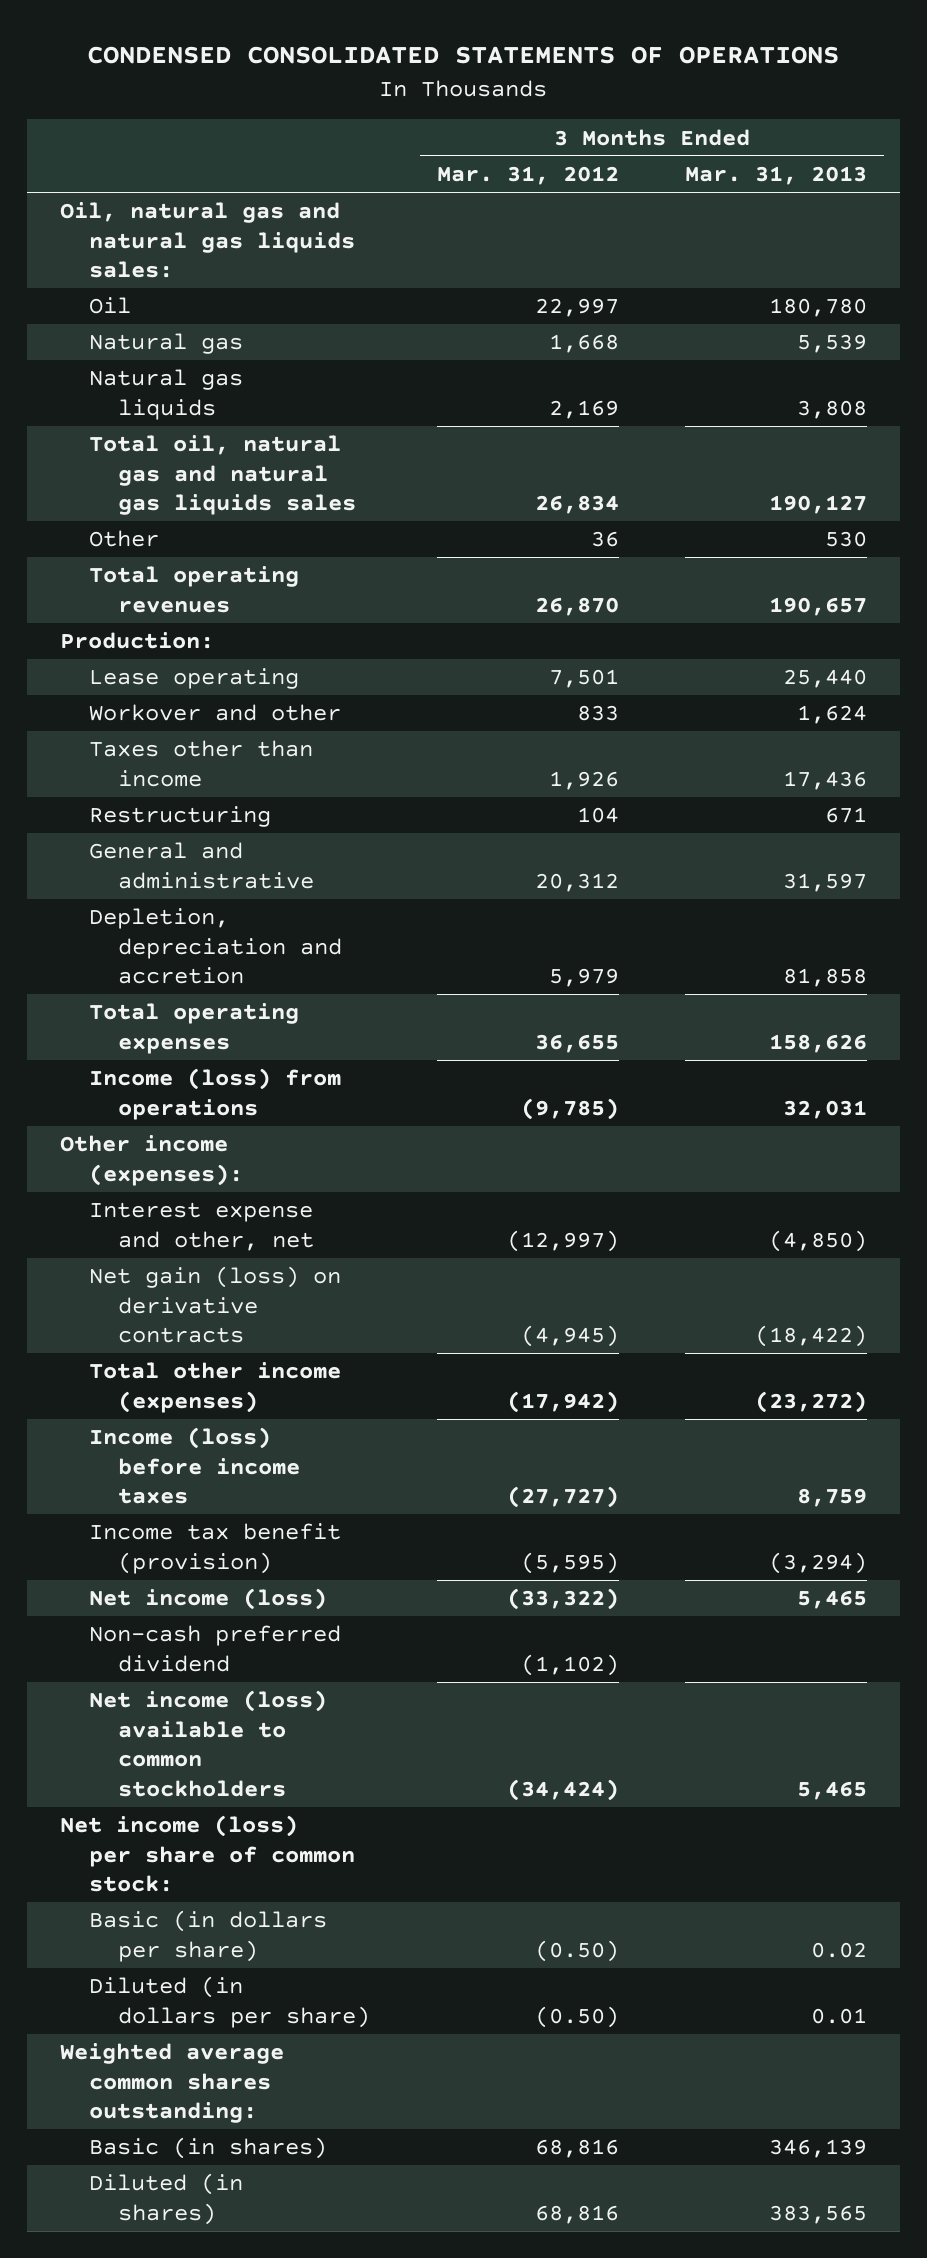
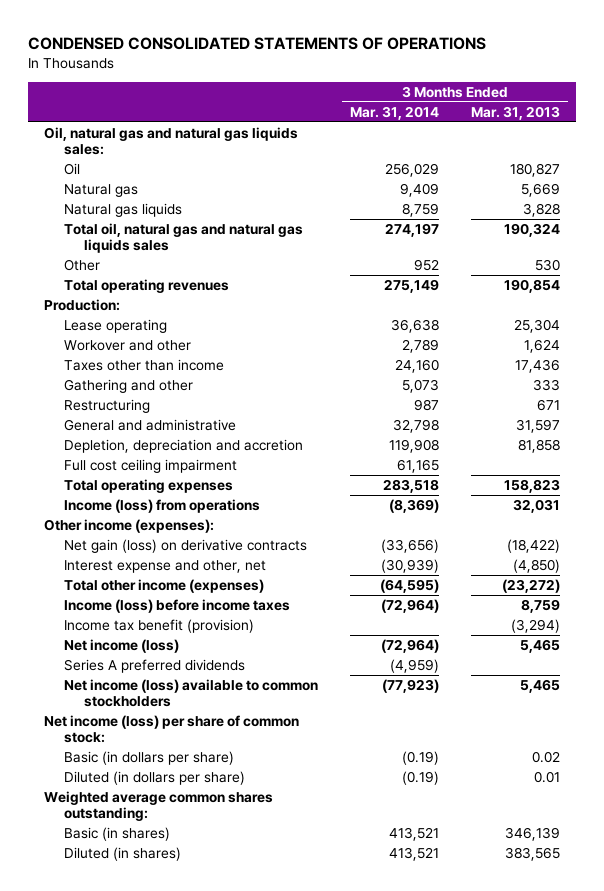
[436,165,619,185] Mar. 31, 2012 -> none
none -> [350,105,440,120] Mar. 31, 2014
[769,298,868,318] 180,780 -> [510,162,561,177] 180,827
[797,334,868,354] 5,539 -> [521,182,561,197] 5,669
[797,399,868,419] 3,808 -> [523,202,561,217] 3,828
[769,495,868,515] 190,127 -> [504,222,561,237] 190,324
[769,596,868,616] 190,657 -> [504,278,561,293] 190,854
[783,669,868,689] 25,440 -> [514,318,561,333] 25,304
none -> [64,378,194,393] Gathering and other
none -> [64,458,238,473] Full cost ceiling impairment
[769,1033,868,1053] 158,626 -> [504,478,561,493] 158,823
[88,1202,315,1251] Interest expense and other, net -> [64,559,267,573] Interest expense and other, net
[88,1625,341,1672] Non-cash preferred dividend -> none
none -> [64,658,246,673] Series A preferred dividends

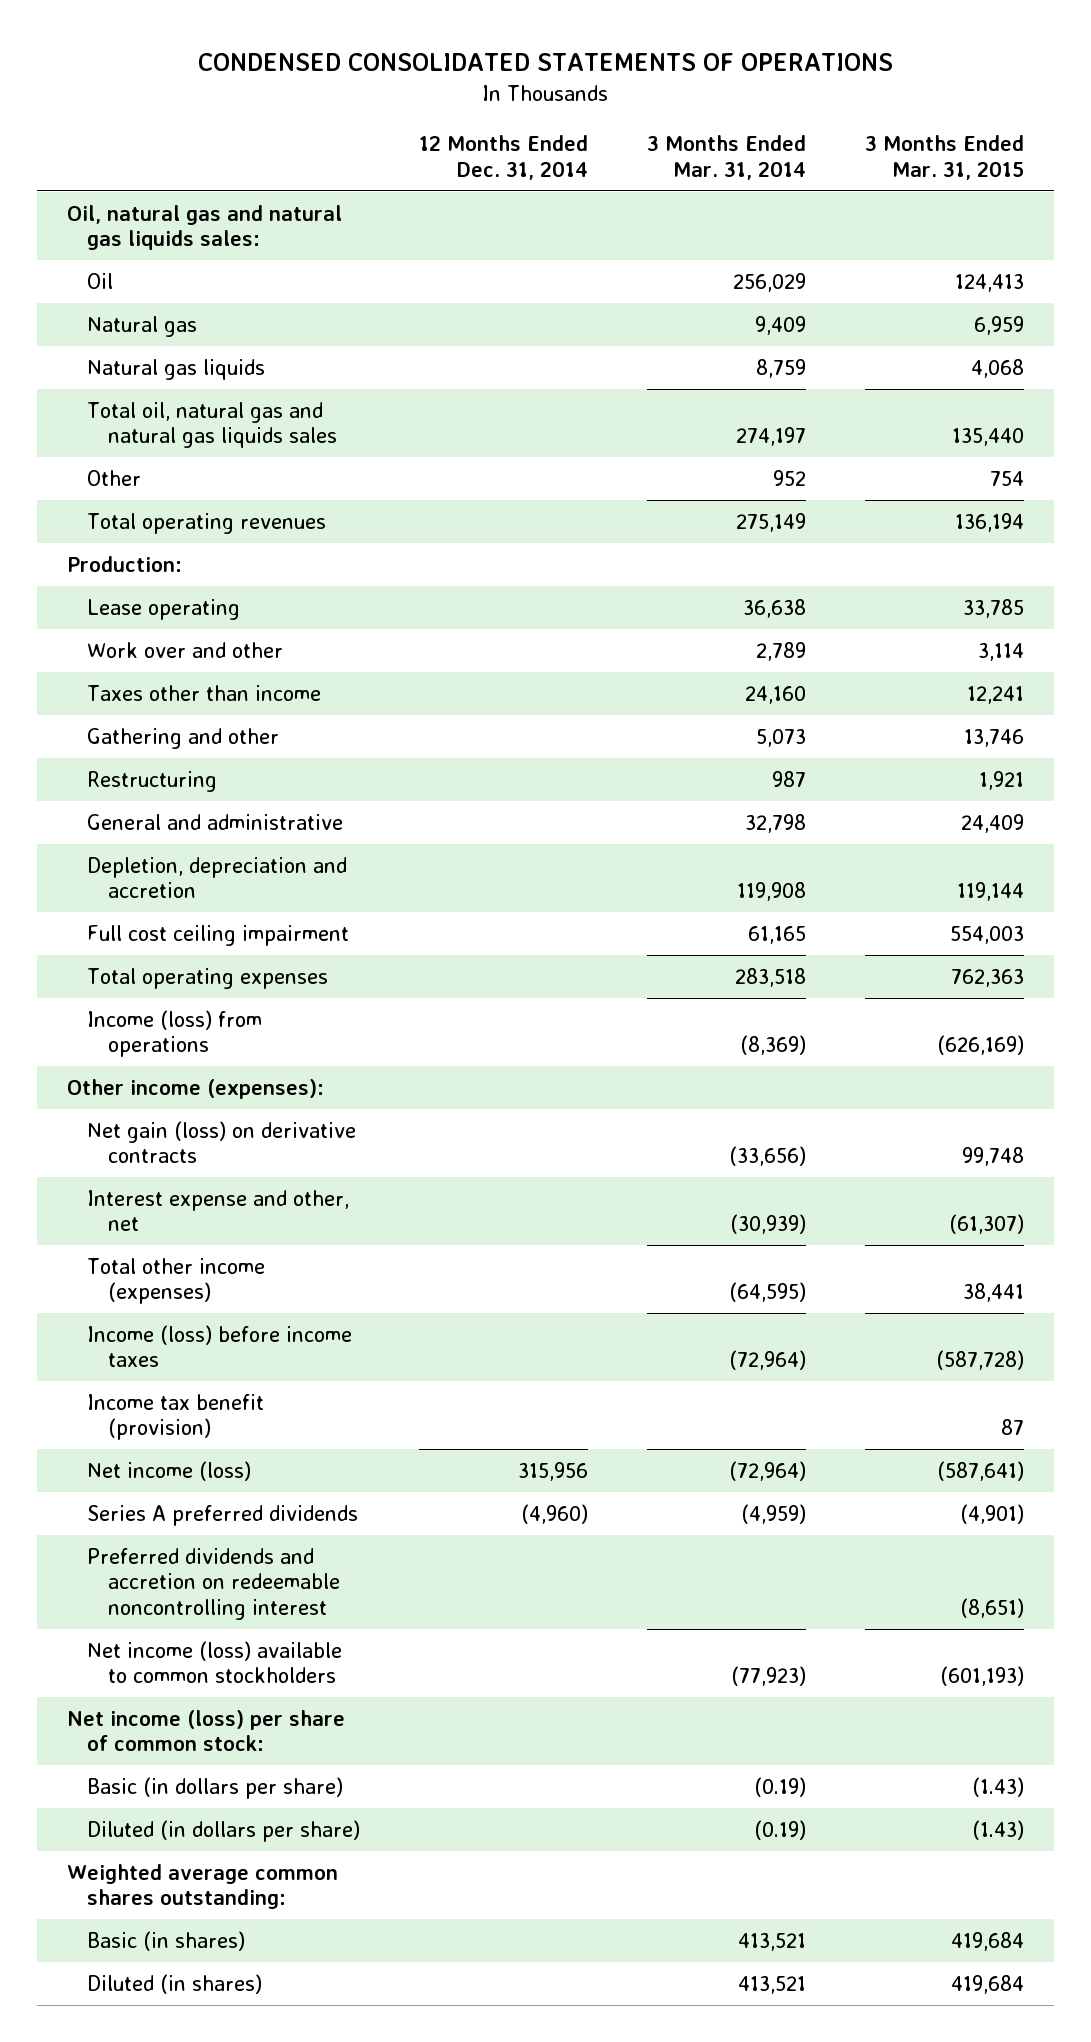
[471,105,561,120] Mar. 31, 2013 -> none
none -> [419,135,589,180] 12 Months Ended Dec. 31, 2014
none -> [865,135,1025,180] 3 Months Ended Mar. 31, 2015
[64,339,192,351] Workover and other -> [87,641,284,658] Work over and other
none -> [87,1547,341,1621] Preferred dividends and accretion on redeemable noncontrolling interest

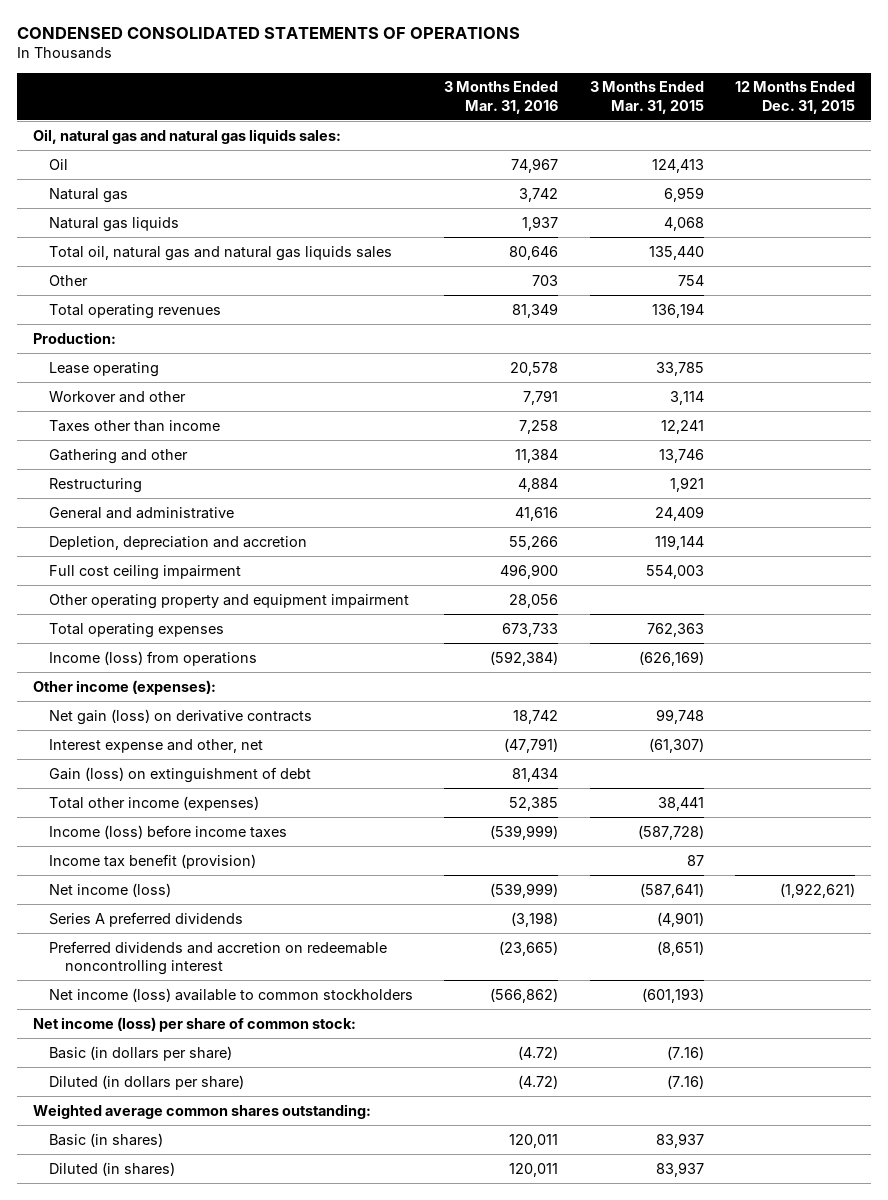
[419,135,589,180] 12 Months Ended Dec. 31, 2014 -> none
[647,135,807,180] 3 Months Ended Mar. 31, 2014 -> none
none -> [444,81,559,114] 3 Months Ended Mar. 31, 2016
none -> [735,81,856,114] 12 Months Ended Dec. 31, 2015
[87,641,284,658] Work over and other -> [48,390,186,403] Workover and other
none -> [48,593,409,609] Other operating property and equipment impairment
none -> [48,766,311,783] Gain (loss) on extinguishment of debt
[972,1776,1025,1797] (1.43) -> [666,1045,704,1060] (7.16)
[972,1819,1025,1840] (1.43) -> [666,1074,704,1089] (7.16)
[951,1931,1025,1951] 419,684 -> [655,1132,704,1148] 83,937
[951,1974,1025,1994] 419,684 -> [655,1161,704,1177] 83,937

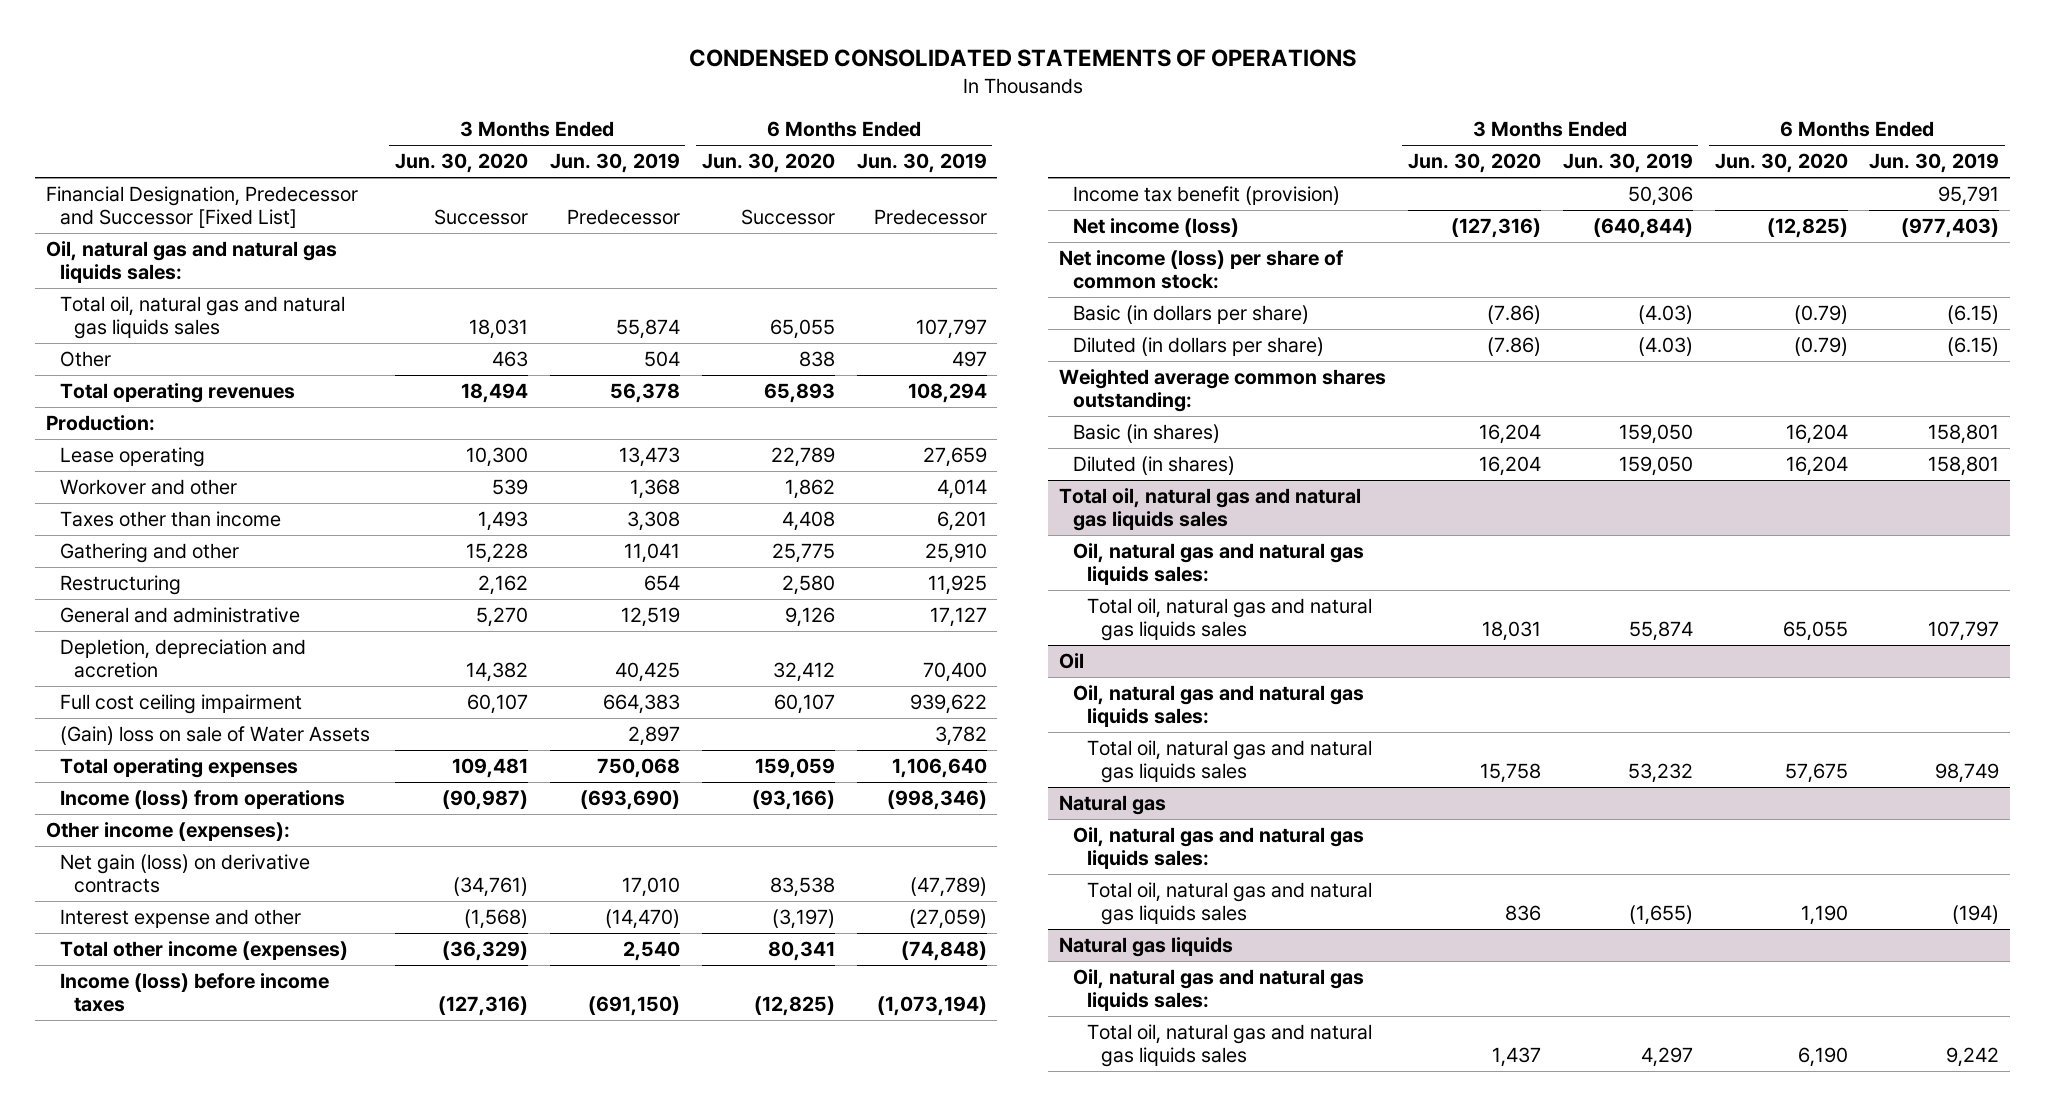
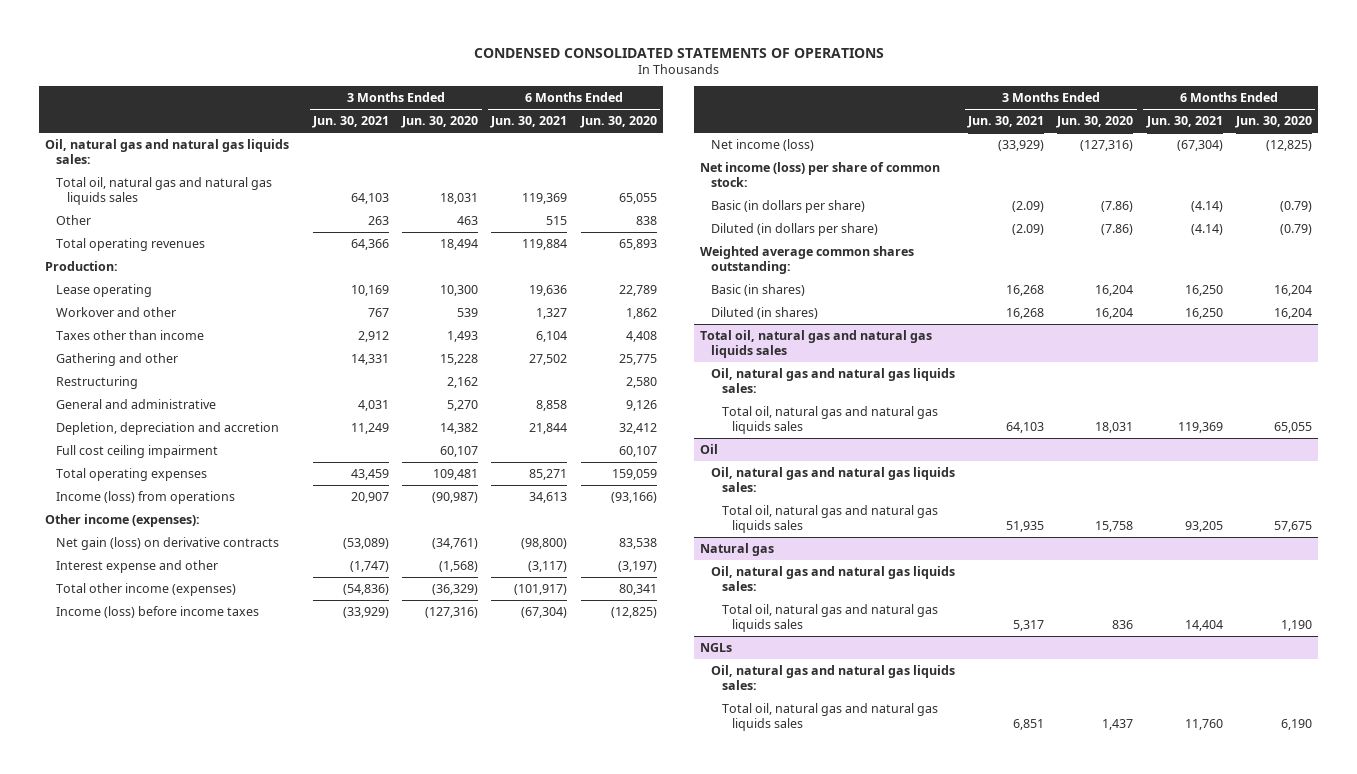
[549,153,680,174] Jun. 30, 2019 -> none
[856,153,987,174] Jun. 30, 2019 -> none
none -> [312,116,390,129] Jun. 30, 2021
none -> [490,116,568,129] Jun. 30, 2021
[45,186,358,229] Financial Designation, Predecessor and Successor [Fixed List] -> none
[59,726,370,746] (Gain) loss on sale of Water Assets -> none
[1072,186,1340,206] Income tax benefit (provision) -> none
[1058,937,1233,958] Natural gas liquids -> [700,642,733,652] NGLs

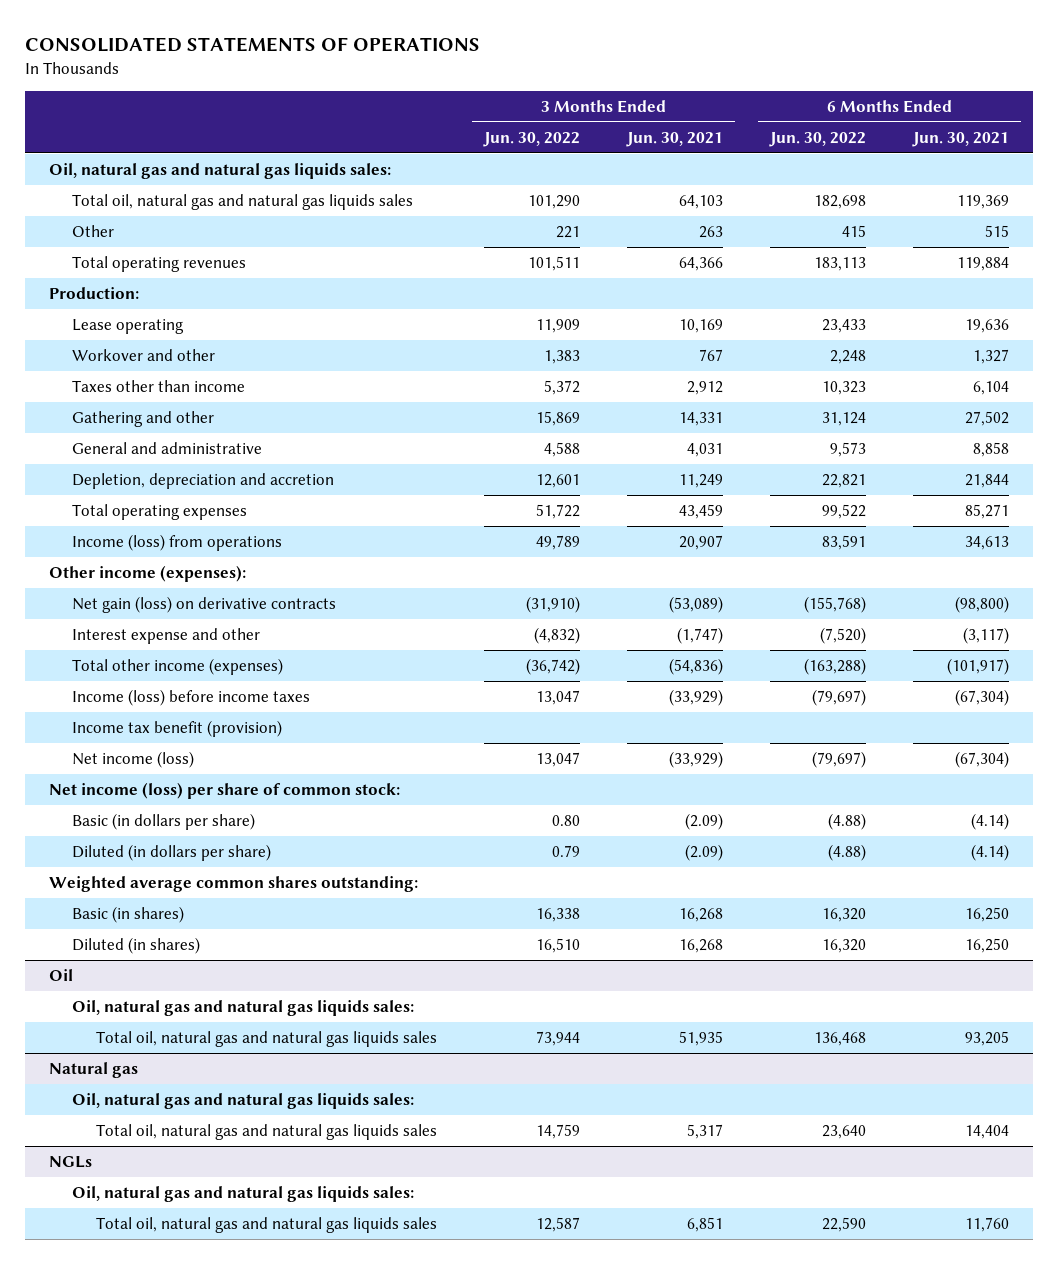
[473,47,884,58] CONDENSED CONSOLIDATED STATEMENTS OF OPERATIONS -> [25,37,481,53] CONSOLIDATED STATEMENTS OF OPERATIONS
[401,116,479,129] Jun. 30, 2020 -> none
[579,116,657,129] Jun. 30, 2020 -> none
none -> [482,131,580,147] Jun. 30, 2022
none -> [769,131,867,147] Jun. 30, 2022
[55,375,138,389] Restructuring -> none
[55,444,218,458] Full cost ceiling impairment -> none
none -> [72,719,283,737] Income tax benefit (provision)
[700,329,933,359] Total oil, natural gas and natural gas liquids sales -> none
[711,367,956,394] Oil, natural gas and natural gas liquids sales: -> none
[721,405,938,435] Total oil, natural gas and natural gas liquids sales -> none

